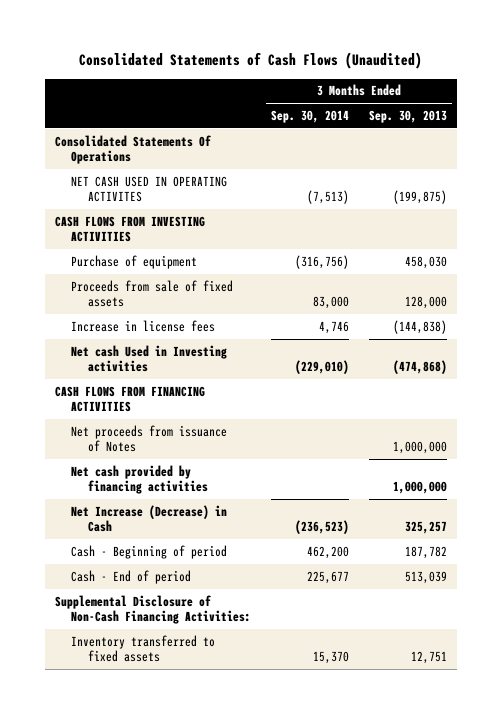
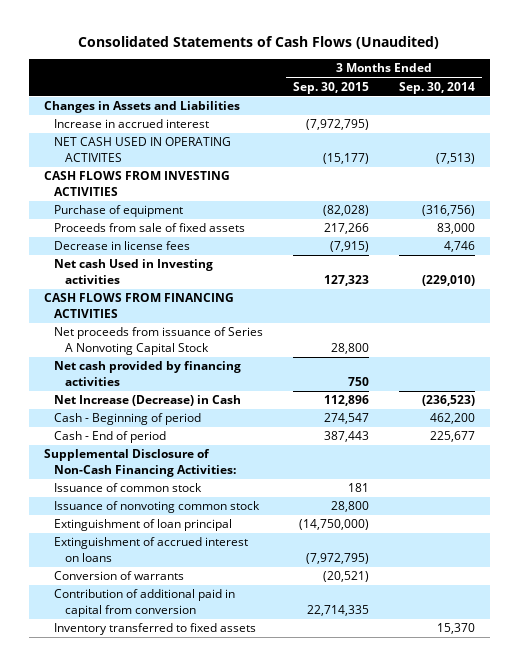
[368,110,447,124] Sep. 30, 2013 -> none
none -> [293,81,370,94] Sep. 30, 2015
[54,134,211,165] Consolidated Statements Of Operations -> none
none -> [43,101,240,114] Changes in Assets and Liabilities
none -> [54,119,210,129] Increase in accrued interest
[71,319,216,332] Increase in license fees -> [54,241,191,251] Decrease in license fees
[71,424,228,453] Net proceeds from issuance of Notes -> none
none -> [54,327,264,355] Net proceeds from issuance of Series A Nonvoting Capital Stock
none -> [54,483,203,493] Issuance of common stock
none -> [54,501,261,514] Issuance of nonvoting common stock
none -> [54,519,233,532] Extinguishment of loan principal
none -> [54,537,249,562] Extinguishment of accrued interest on loans
none -> [54,571,185,581] Conversion of warrants
none -> [54,589,236,617] Contribution of additional paid in capital from conversion

